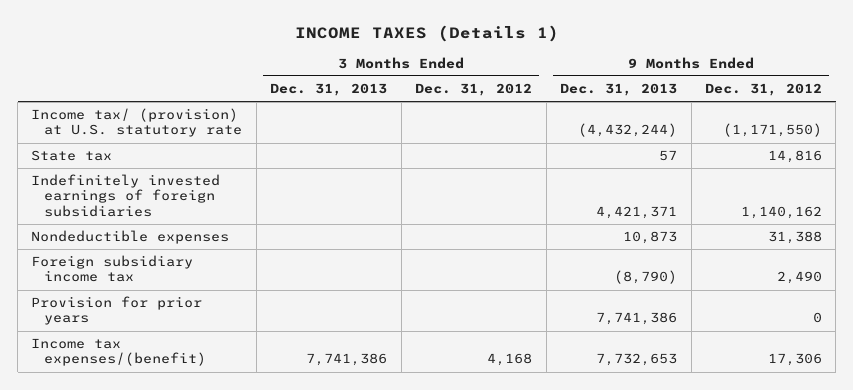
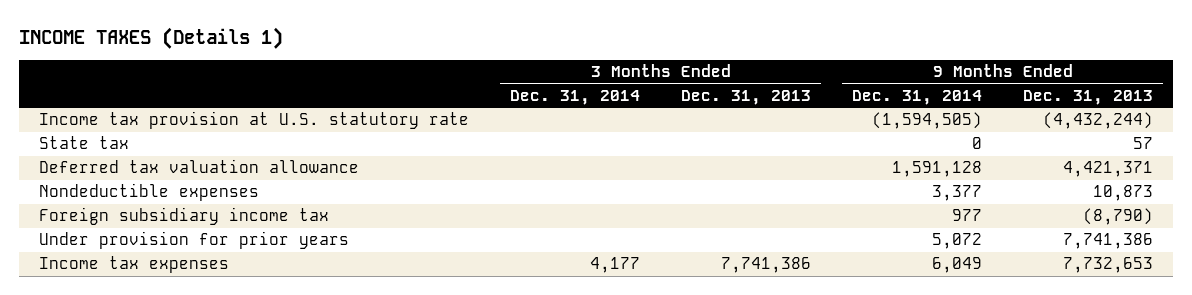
[415,83,533,97] Dec. 31, 2012 -> none
[704,83,822,97] Dec. 31, 2012 -> none
none -> [510,90,641,106] Dec. 31, 2014
none -> [852,90,983,106] Dec. 31, 2014
[31,108,243,138] Income tax/ (provision) at U.S. statutory rate -> [39,111,470,130] Income tax provision at U.S. statutory rate
[31,174,221,217] Indefinitely invested earnings of foreign subsidiaries -> [39,159,360,174] Deferred tax valuation allowance
[31,296,203,326] Provision for prior years -> [39,231,350,250] Under provision for prior years
[31,338,207,367] Income tax expenses/(benefit) -> [39,256,230,274] Income tax expenses

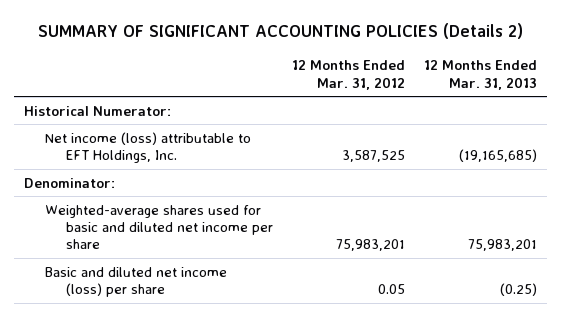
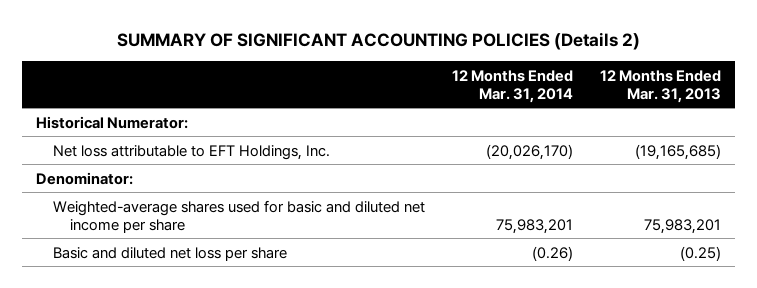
[292,60,406,90] 12 Months Ended Mar. 31, 2012 -> none
none -> [452,69,574,103] 12 Months Ended Mar. 31, 2014
[45,131,252,163] Net income (loss) attributable to EFT Holdings, Inc. -> [52,144,330,160] Net loss attributable to EFT Holdings, Inc.
[45,266,228,297] Basic and diluted net income (loss) per share -> [52,246,287,261] Basic and diluted net loss per share

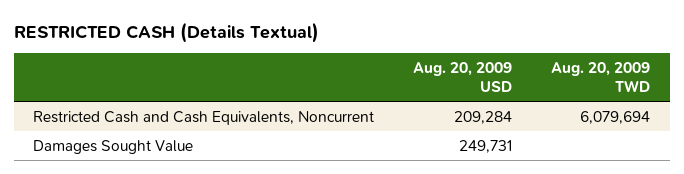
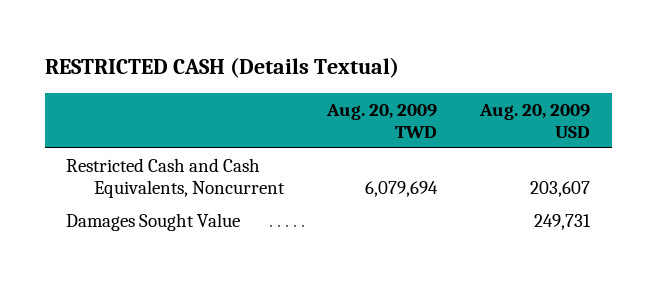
[454,110,513,124] 209,284 -> [529,180,590,197] 203,607

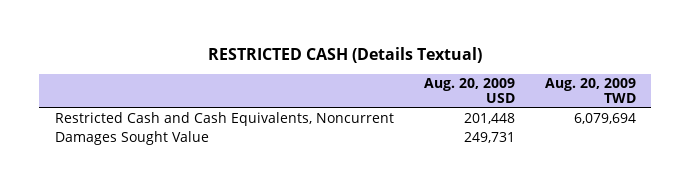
[529,180,590,197] 203,607 -> [463,113,515,125] 201,448

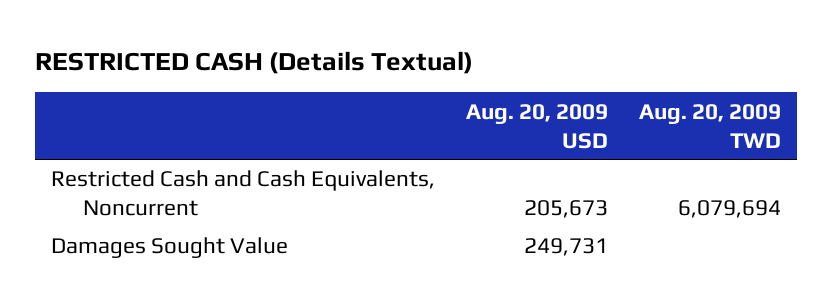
[463,113,515,125] 201,448 -> [523,200,608,219] 205,673

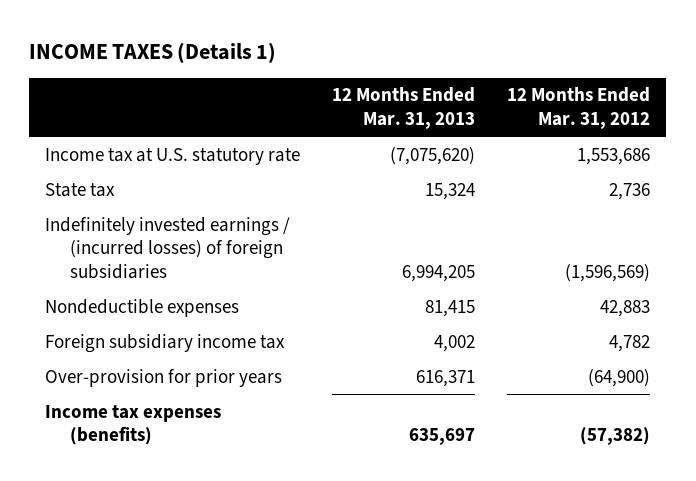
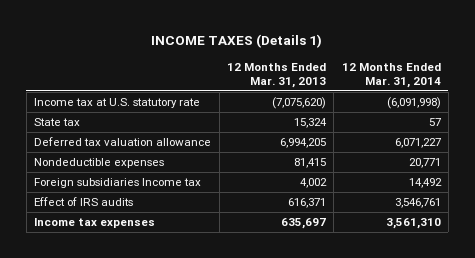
[507,87,651,129] 12 Months Ended Mar. 31, 2012 -> none
none -> [341,62,441,88] 12 Months Ended Mar. 31, 2014
[45,216,291,279] Indefinitely invested earnings / (incurred losses) of foreign subsidiaries -> [34,137,212,147] Deferred tax valuation allowance
[45,333,286,353] Foreign subsidiary income tax -> [34,178,202,189] Foreign subsidiaries Income tax
[45,368,283,387] Over-provision for prior years -> [34,197,134,207] Effect of IRS audits
[45,404,222,446] Income tax expenses (benefits) -> [34,218,156,229] Income tax expenses

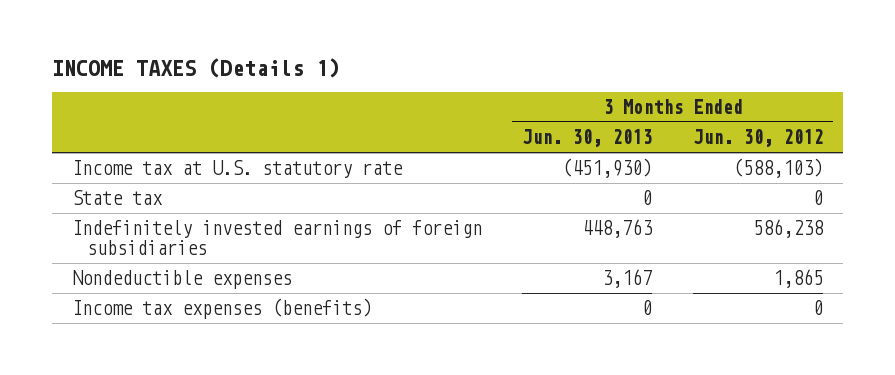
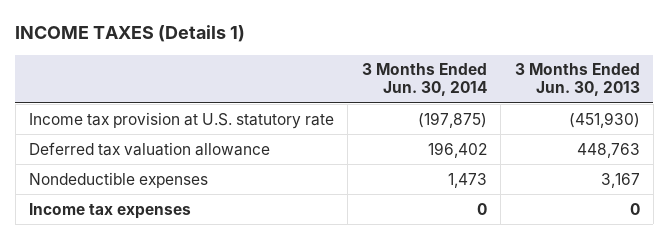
[692,129,823,148] Jun. 30, 2012 -> none
none -> [361,63,487,97] 3 Months Ended Jun. 30, 2014
[72,190,164,206] State tax -> none
[72,160,404,179] Income tax at U.S. statutory rate -> [29,111,335,129] Income tax provision at U.S. statutory rate
[72,220,483,256] Indefinitely invested earnings of foreign subsidiaries -> [29,141,271,156] Deferred tax valuation allowance
[72,298,373,320] Income tax expenses (benefits) -> [29,202,192,219] Income tax expenses

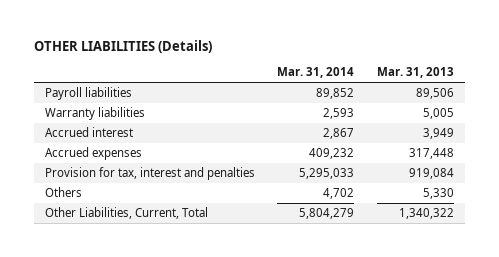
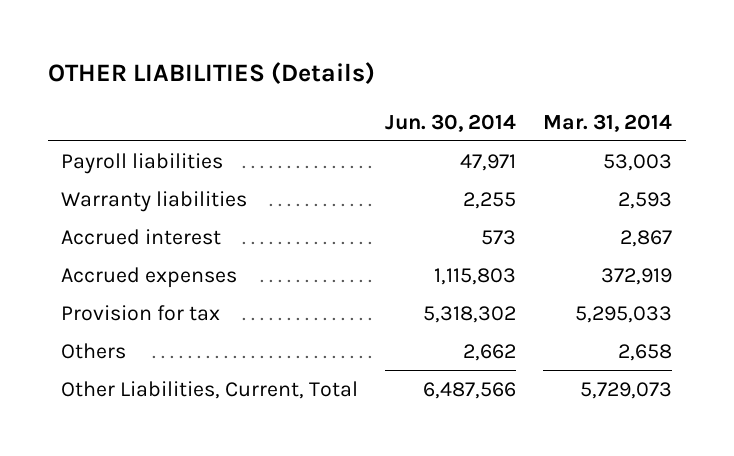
[376,67,454,79] Mar. 31, 2013 -> none
none -> [385,113,517,132] Jun. 30, 2014
[316,87,355,99] 89,852 -> [603,153,673,171] 53,003
[309,147,355,159] 409,232 -> [601,267,673,285] 372,919
[44,166,255,180] Provision for tax, interest and penalties -> [61,304,221,321] Provision for tax
[323,187,355,199] 4,702 -> [618,343,673,361] 2,658
[299,207,355,219] 5,804,279 -> [580,381,673,399] 5,729,073

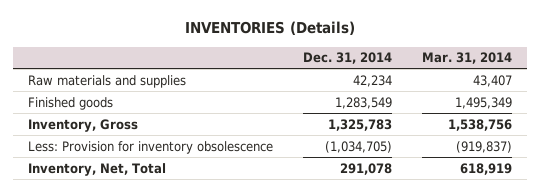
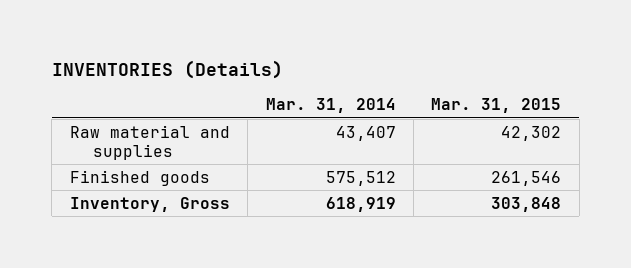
[302,52,392,65] Dec. 31, 2014 -> none
none -> [431,98,562,114] Mar. 31, 2015
[27,140,273,154] Less: Provision for inventory obsolescence -> none
[27,162,166,176] Inventory, Net, Total -> none
[27,74,186,88] Raw materials and supplies -> [69,124,230,161] Raw material and supplies
[454,96,512,109] 1,495,349 -> [325,170,396,186] 575,512
[447,118,512,131] 1,538,756 -> [325,196,396,212] 618,919

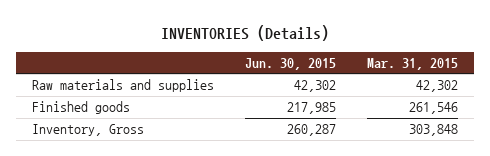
[265,98,396,114] Mar. 31, 2014 -> none
none -> [244,58,336,71] Jun. 30, 2015
[69,124,230,161] Raw material and supplies -> [31,79,214,93] Raw materials and supplies

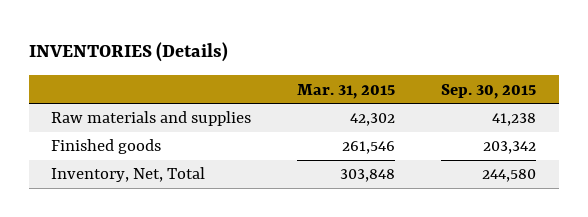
[244,58,336,71] Jun. 30, 2015 -> none
none -> [441,83,537,99] Sep. 30, 2015
[31,124,144,137] Inventory, Gross -> [51,167,206,183] Inventory, Net, Total

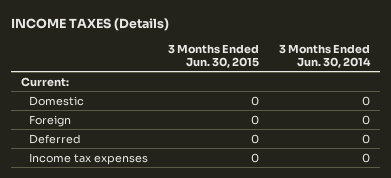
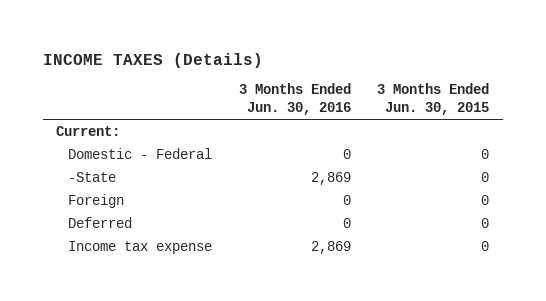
[279,43,372,68] 3 Months Ended Jun. 30, 2014 -> none
none -> [238,83,351,116] 3 Months Ended Jun. 30, 2016
[29,95,85,106] Domestic -> [67,147,212,159] Domestic - Federal
none -> [67,171,116,182] -State
[29,152,149,165] Income tax expenses -> [67,240,212,254] Income tax expense

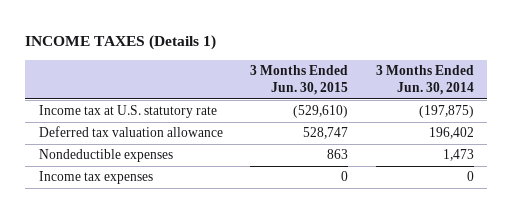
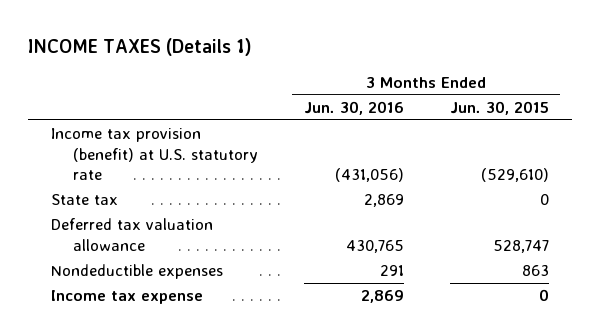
[375,65,474,96] 3 Months Ended Jun. 30, 2014 -> none
none -> [303,100,404,115] Jun. 30, 2016
[38,105,217,119] Income tax at U.S. statutory rate -> [51,128,258,181] Income tax provision (benefit) at U.S. statutory rate
none -> [51,194,119,206] State tax
[38,171,153,185] Income tax expenses -> [51,290,204,305] Income tax expense

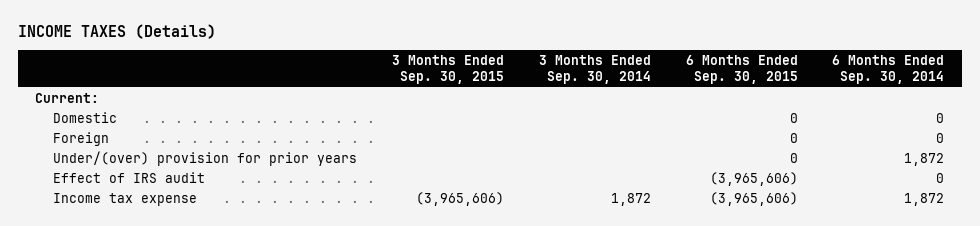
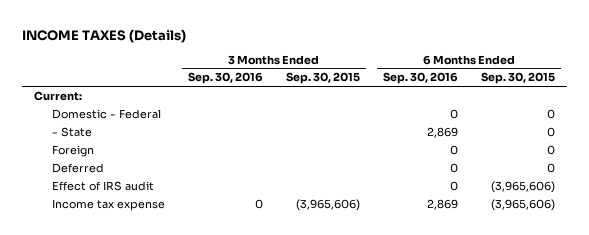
[538,54,651,85] 3 Months Ended Sep. 30, 2014 -> none
[832,54,945,85] 6 Months Ended Sep. 30, 2014 -> none
none -> [187,72,263,85] Sep. 30, 2016
none -> [383,72,459,85] Sep. 30, 2016
[53,111,118,123] Domestic -> [51,108,161,119] Domestic - Federal
none -> [51,126,92,137] - State
[53,150,358,166] Under/(over) provision for prior years -> none
none -> [51,162,104,173] Deferred

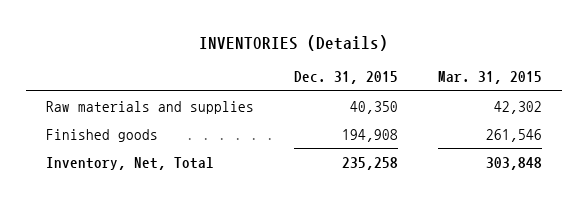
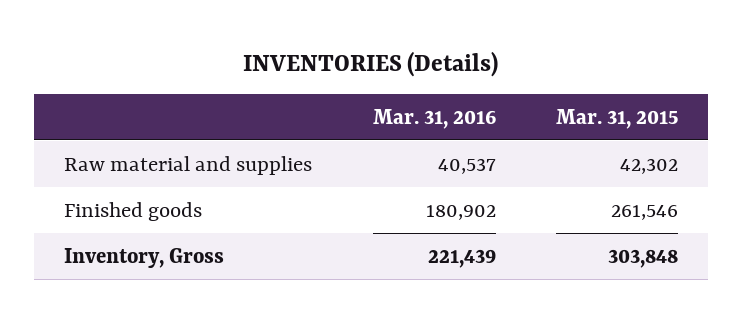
[294,71,399,85] Dec. 31, 2015 -> none
none -> [372,108,496,129] Mar. 31, 2016
[46,100,255,114] Raw materials and supplies -> [64,155,313,175] Raw material and supplies
[46,156,215,170] Inventory, Net, Total -> [64,247,225,268] Inventory, Gross

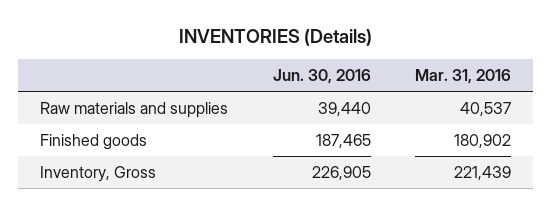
[555,108,678,129] Mar. 31, 2015 -> none
none -> [272,69,371,85] Jun. 30, 2016
[64,155,313,175] Raw material and supplies -> [40,102,229,119] Raw materials and supplies

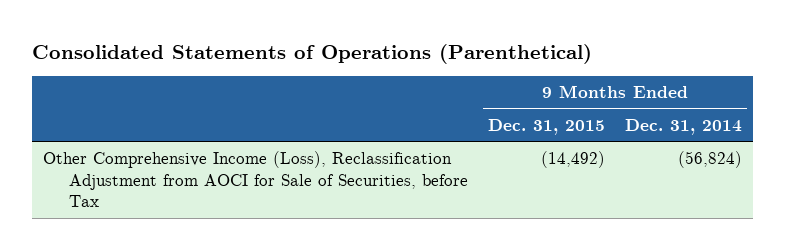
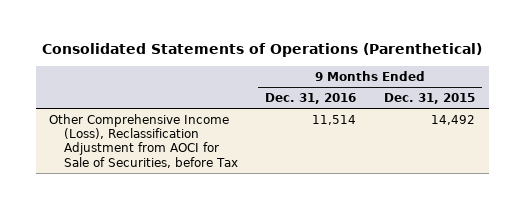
[625,118,743,135] Dec. 31, 2014 -> none
none -> [265,93,357,105] Dec. 31, 2016
[541,151,606,169] (14,492) -> [431,114,476,125] 14,492

